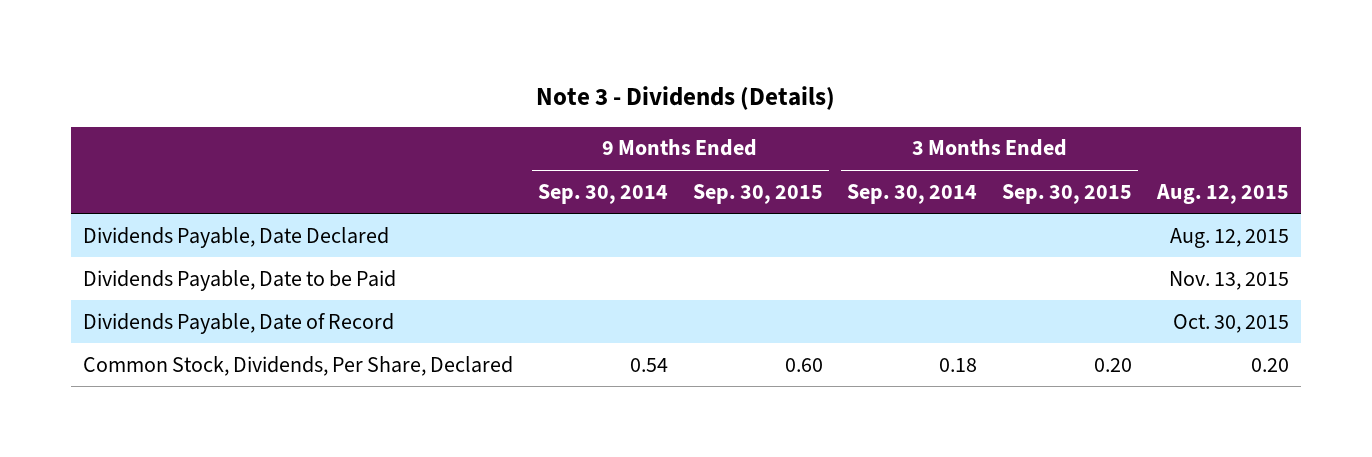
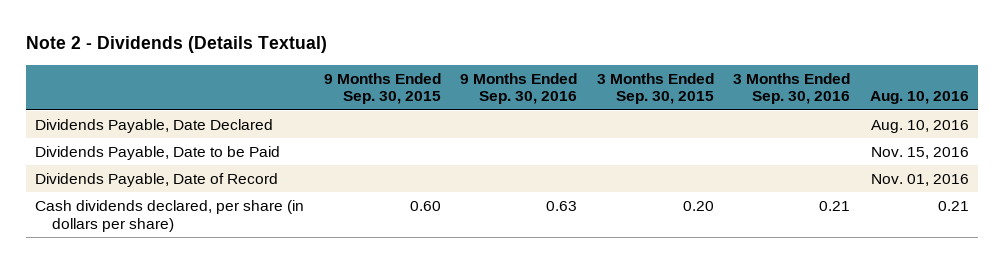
[536,85,836,110] Note 3 - Dividends (Details) -> [25,36,327,54] Note 2 - Dividends (Details Textual)
[537,183,668,204] Sep. 30, 2014 -> none
[847,183,978,204] Sep. 30, 2014 -> none
[1155,183,1289,204] Aug. 12, 2015 -> none
none -> [460,72,578,105] 9 Months Ended Sep. 30, 2016
none -> [733,72,851,105] 3 Months Ended Sep. 30, 2016
none -> [869,91,969,105] Aug. 10, 2016
[83,355,514,376] Common Stock, Dividends, Per Share, Declared -> [35,199,305,232] Cash dividends declared, per share (in dollars per share)

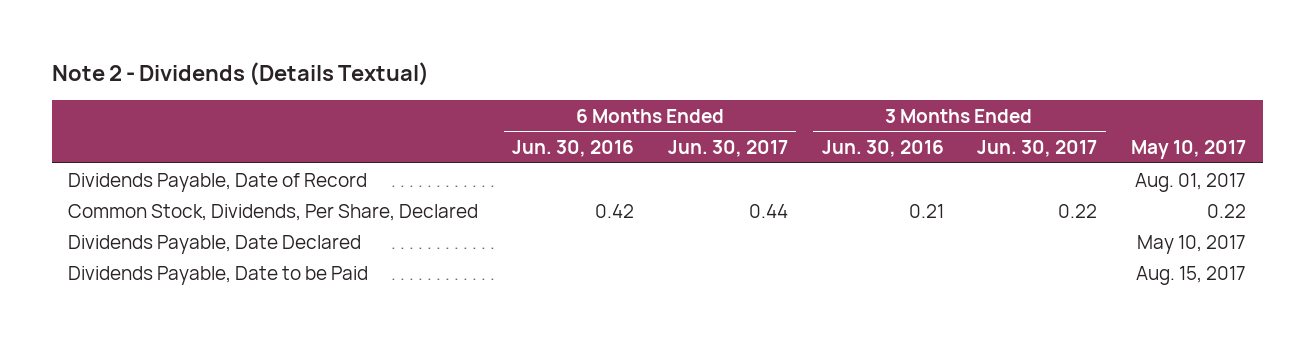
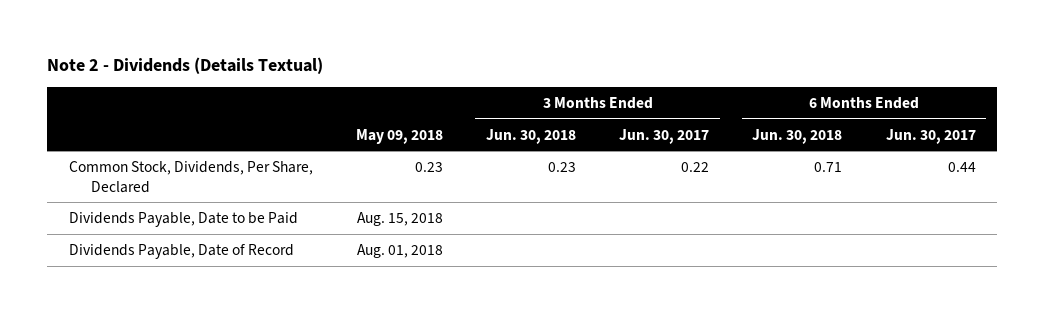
[512,139,635,157] Jun. 30, 2016 -> none
[821,139,944,157] Jun. 30, 2016 -> none
[1131,139,1247,159] May 10, 2017 -> none
none -> [355,128,443,144] May 09, 2018
none -> [485,128,576,144] Jun. 30, 2018
none -> [752,128,843,144] Jun. 30, 2018
[68,234,362,254] Dividends Payable, Date Declared -> none
[68,172,368,192] Dividends Payable, Date of Record -> [68,243,294,259] Dividends Payable, Date of Record

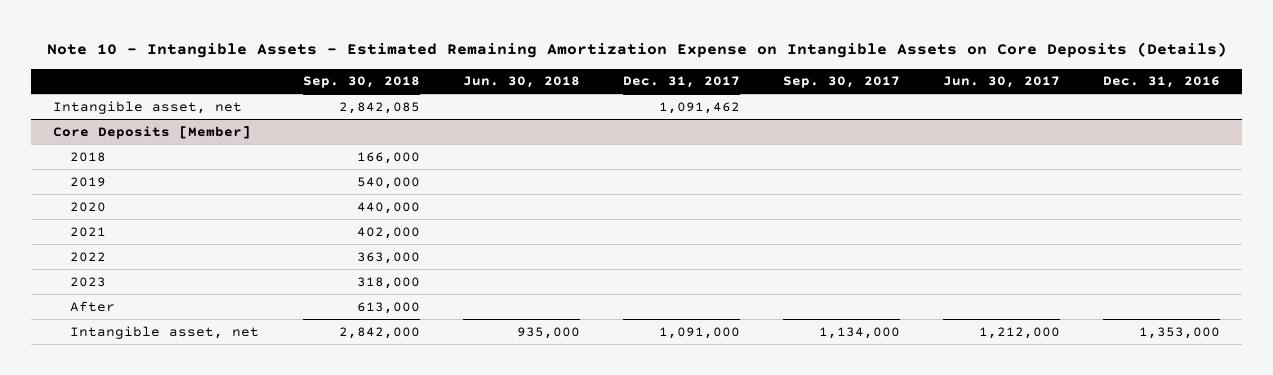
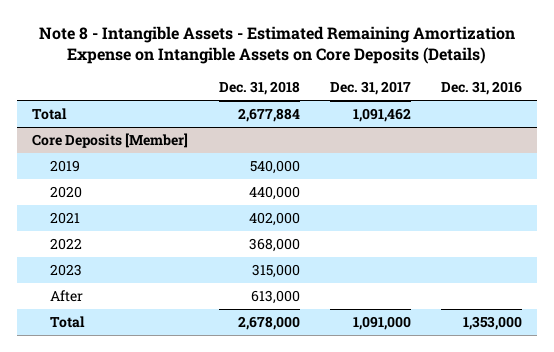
[46,42,1227,59] Note 10 - Intangible Assets - Estimated Remaining Amortization Expense on Intangible Assets on Core Deposits (Details) -> [39,25,516,65] Note 8 - Intangible Assets - Estimated Remaining Amortization Expense on Intangible Assets on Core Deposits (Details)
[302,76,420,89] Sep. 30, 2018 -> none
[462,76,580,89] Jun. 30, 2018 -> none
[783,76,901,89] Sep. 30, 2017 -> none
[943,76,1061,89] Jun. 30, 2017 -> none
none -> [218,81,300,96] Dec. 31, 2018
[53,100,243,114] Intangible asset, net -> [32,108,68,121] Total
[70,151,107,162] 2018 -> none
[70,325,260,339] Intangible asset, net -> [50,316,86,329] Total

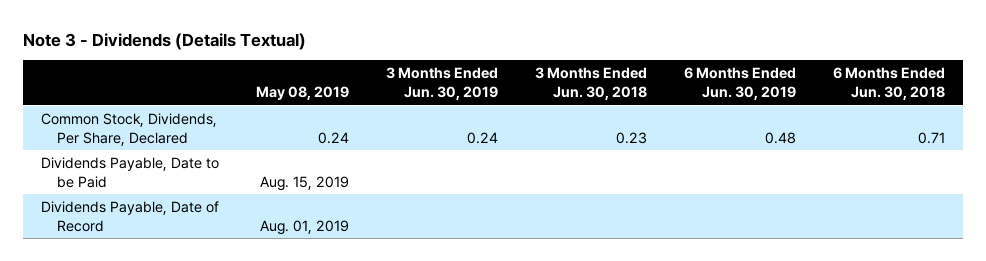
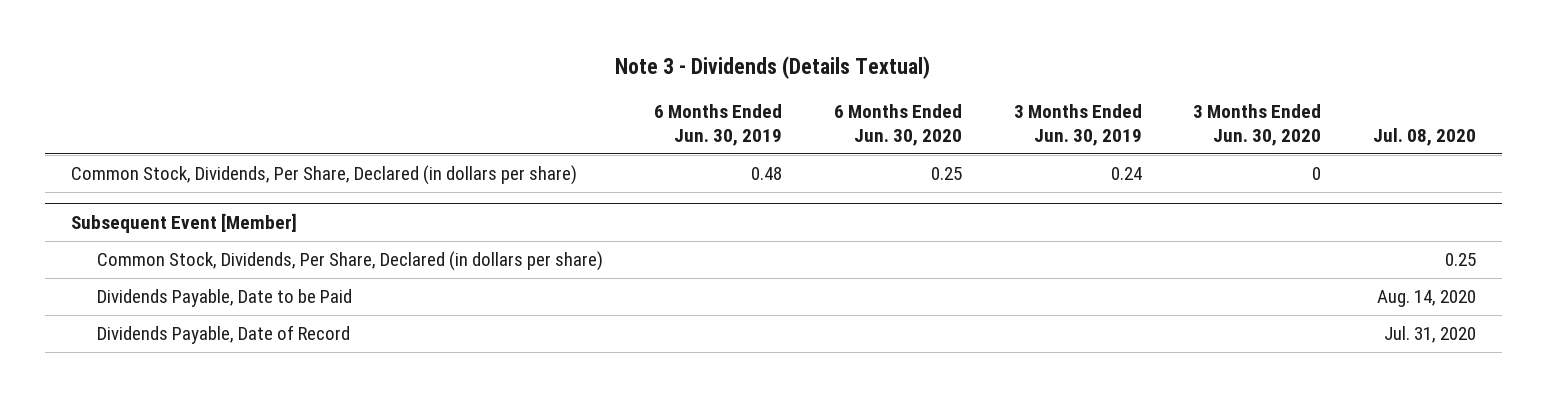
[256,86,350,101] May 08, 2019 -> none
[534,67,647,101] 3 Months Ended Jun. 30, 2018 -> none
[832,67,945,101] 6 Months Ended Jun. 30, 2018 -> none
none -> [834,103,963,146] 6 Months Ended Jun. 30, 2020
none -> [1193,103,1322,146] 3 Months Ended Jun. 30, 2020
none -> [1372,127,1476,146] Jul. 08, 2020
[41,156,220,188] Dividends Payable, Date to be Paid -> none
[41,200,220,232] Dividends Payable, Date of Record -> none
[41,112,218,146] Common Stock, Dividends, Per Share, Declared -> [70,165,577,186] Common Stock, Dividends, Per Share, Declared (in dollars per share)
none -> [70,213,297,234] Subsequent Event [Member]
none -> [96,251,603,272] Common Stock, Dividends, Per Share, Declared (in dollars per share)
none -> [96,289,352,308] Dividends Payable, Date to be Paid
none -> [96,325,350,345] Dividends Payable, Date of Record

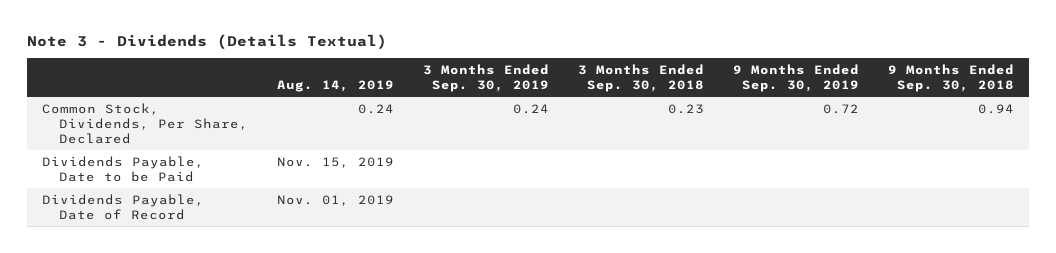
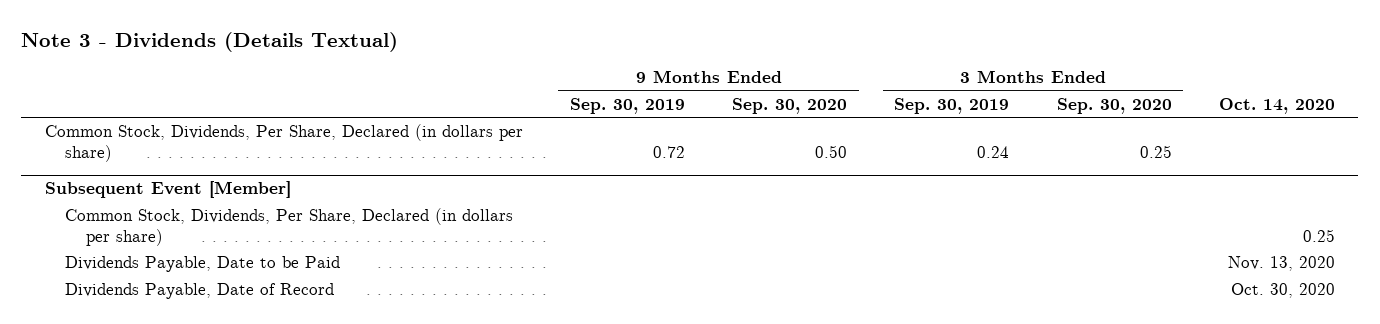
[277,79,395,92] Aug. 14, 2019 -> none
[578,64,705,92] 3 Months Ended Sep. 30, 2018 -> none
[888,64,1015,92] 9 Months Ended Sep. 30, 2018 -> none
none -> [732,97,848,114] Sep. 30, 2020
none -> [1056,97,1172,114] Sep. 30, 2020
none -> [1218,97,1335,114] Oct. 14, 2020
[41,155,204,182] Dividends Payable, Date to be Paid -> none
[41,193,204,220] Dividends Payable, Date of Record -> none
[41,102,249,144] Common Stock, Dividends, Per Share, Declared -> [44,124,523,162] Common Stock, Dividends, Per Share, Declared (in dollars per share)
none -> [44,181,291,199] Subsequent Event [Member]
none -> [65,208,514,246] Common Stock, Dividends, Per Share, Declared (in dollars per share)
none -> [65,256,341,273] Dividends Payable, Date to be Paid
none -> [65,283,335,300] Dividends Payable, Date of Record

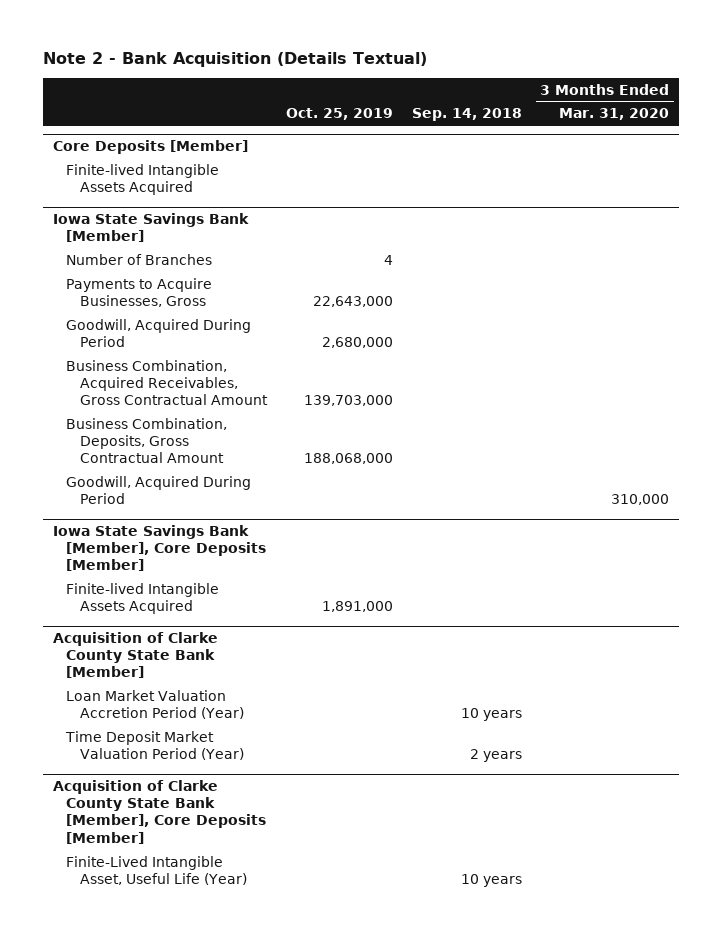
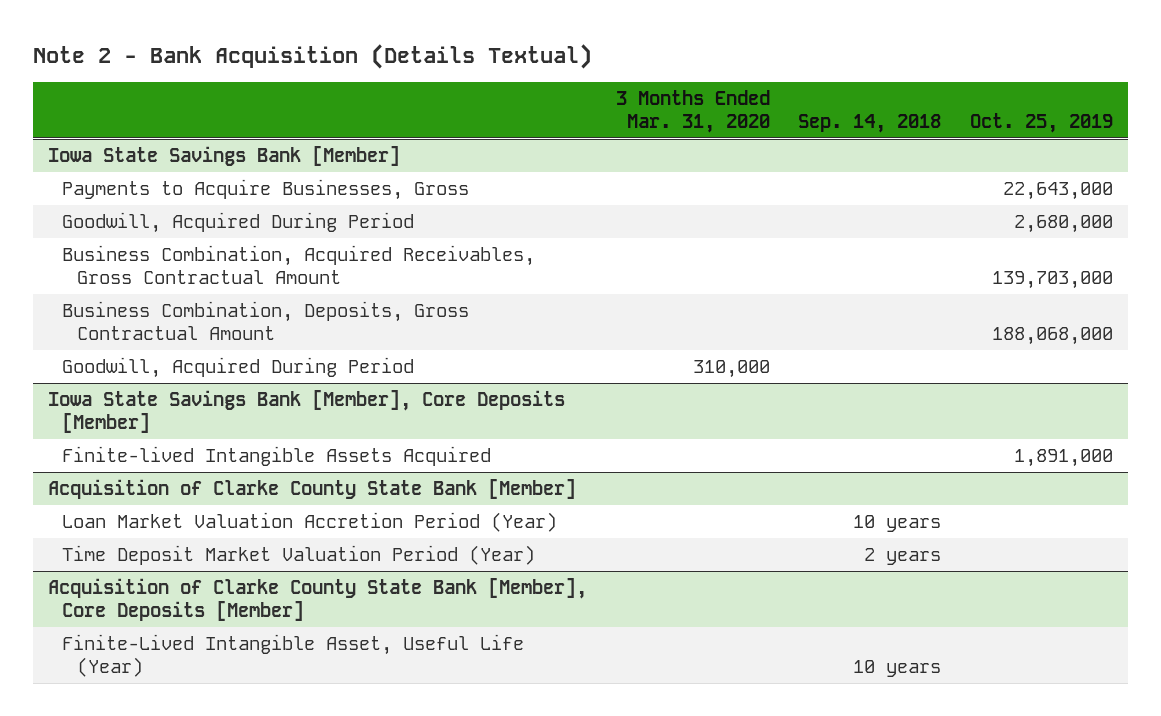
[52,140,248,155] Core Deposits [Member] -> none
[66,163,220,195] Finite-lived Intangible Assets Acquired -> none
[66,253,213,265] Number of Branches -> none

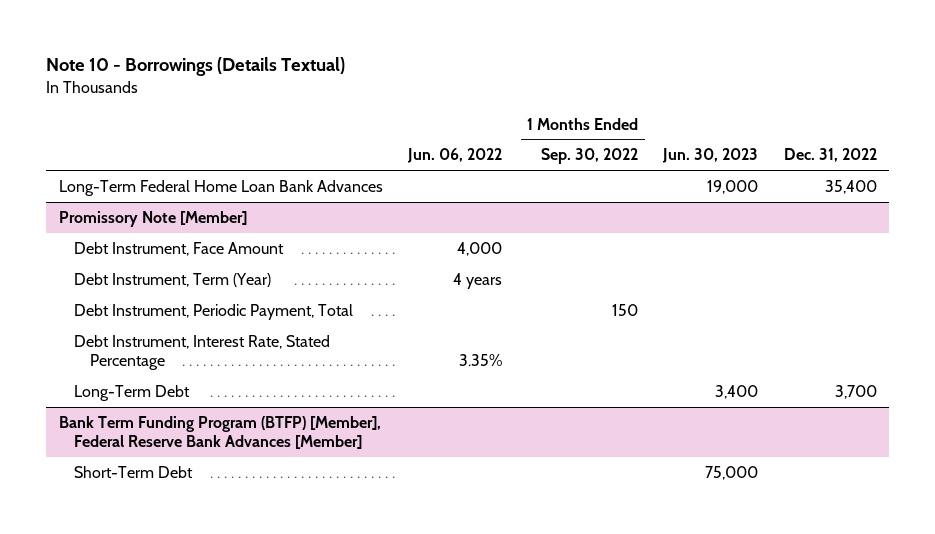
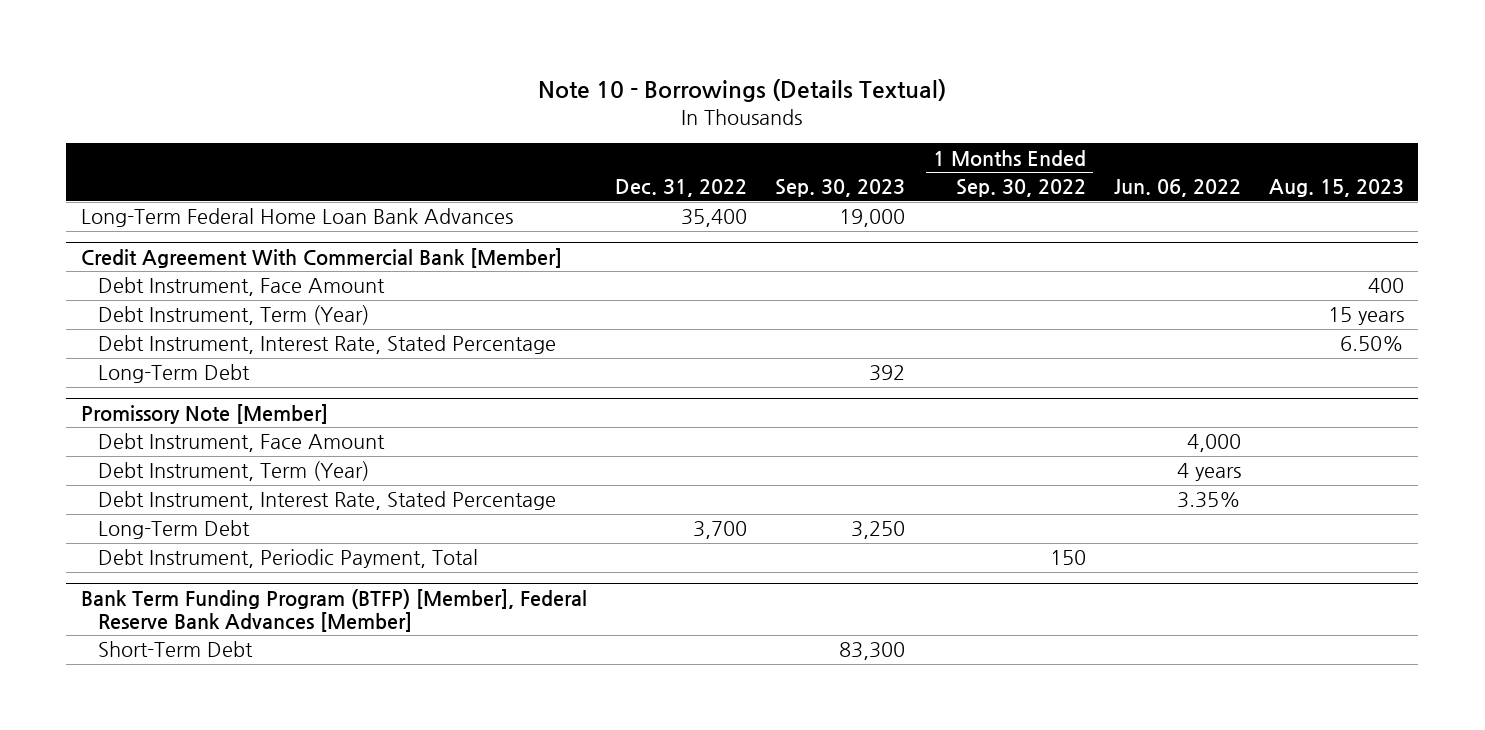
[662,148,759,164] Jun. 30, 2023 -> none
none -> [774,179,905,198] Sep. 30, 2023
none -> [1269,179,1405,198] Aug. 15, 2023
none -> [80,247,562,268] Credit Agreement With Commercial Bank [Member]
none -> [97,277,385,297] Debt Instrument, Face Amount
none -> [97,305,369,326] Debt Instrument, Term (Year)
none -> [97,335,556,355] Debt Instrument, Interest Rate, Stated Percentage
none -> [97,364,250,384] Long-Term Debt
[74,303,354,320] Debt Instrument, Periodic Payment, Total -> [97,549,478,569] Debt Instrument, Periodic Payment, Total

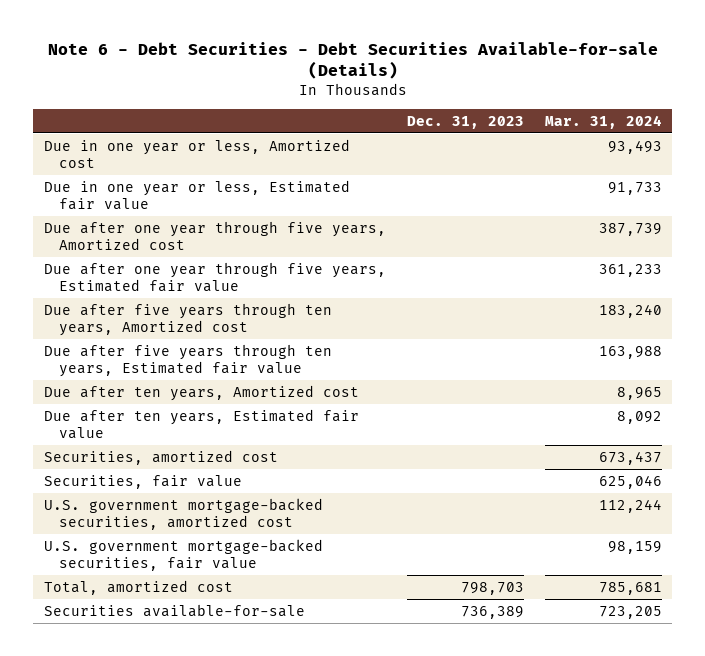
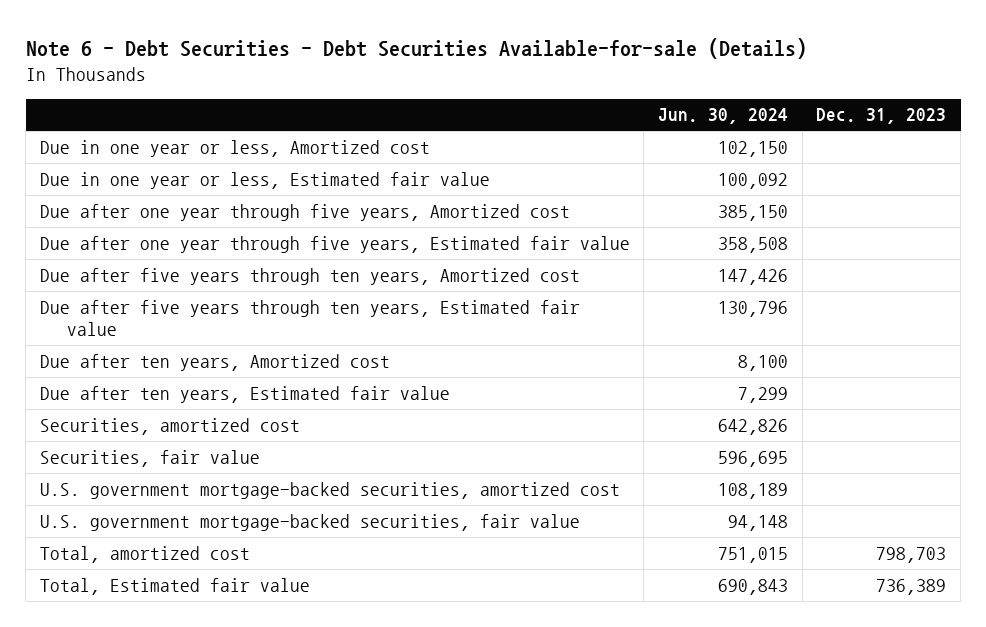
[544,114,662,129] Mar. 31, 2024 -> none
none -> [658,108,789,125] Jun. 30, 2024
[43,603,305,617] Securities available-for-sale -> [39,577,310,595] Total, Estimated fair value

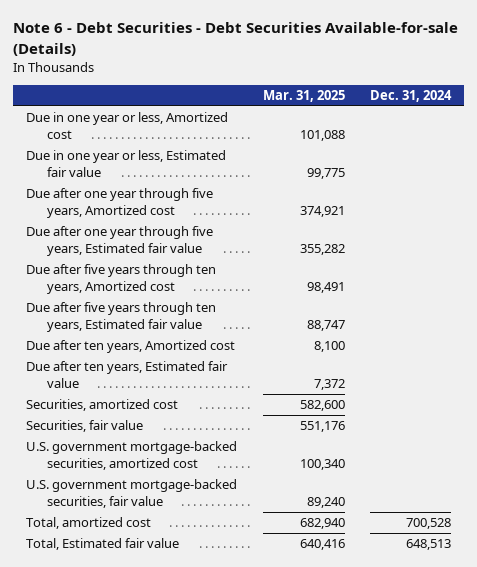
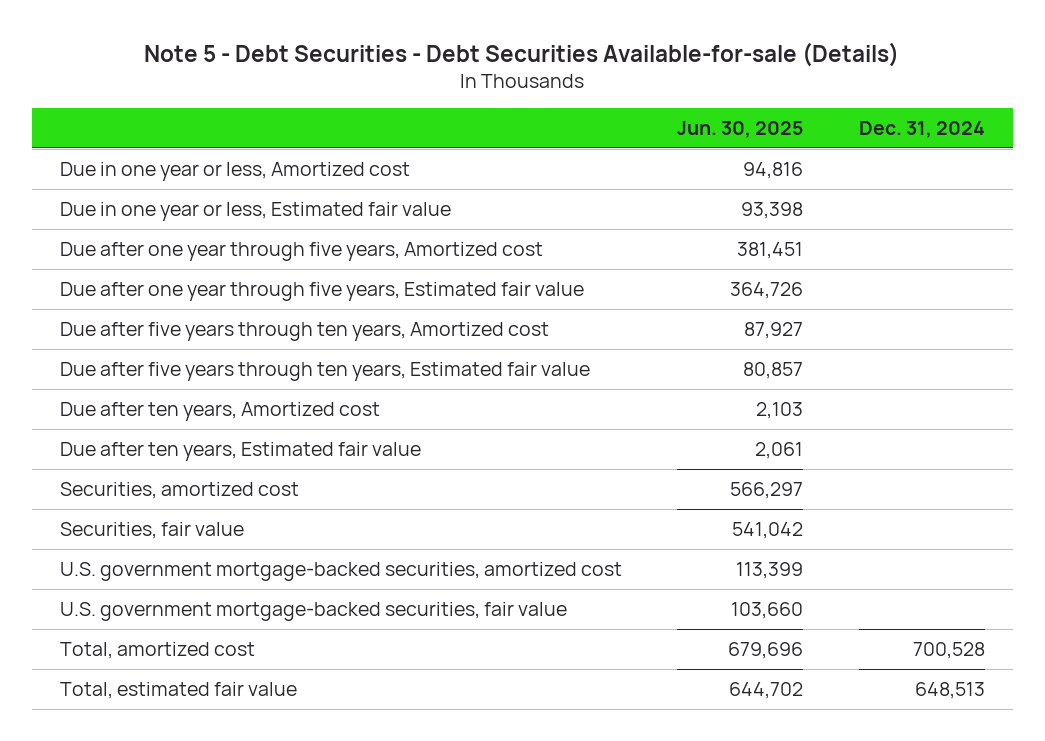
[12,22,458,56] Note 6 - Debt Securities - Debt Securities Available-for-sale (Details) -> [144,42,900,68] Note 5 - Debt Securities - Debt Securities Available-for-sale (Details)
[262,90,345,103] Mar. 31, 2025 -> none
none -> [677,120,804,138] Jun. 30, 2025
[25,538,179,551] Total, Estimated fair value -> [59,682,297,700] Total, estimated fair value

